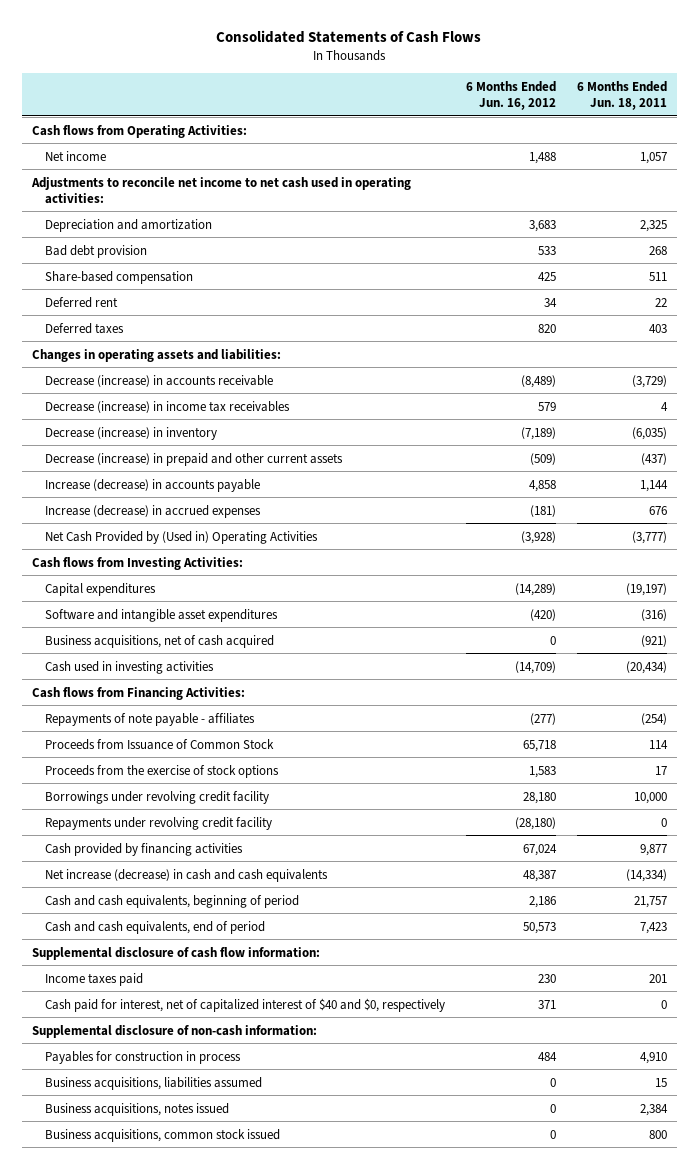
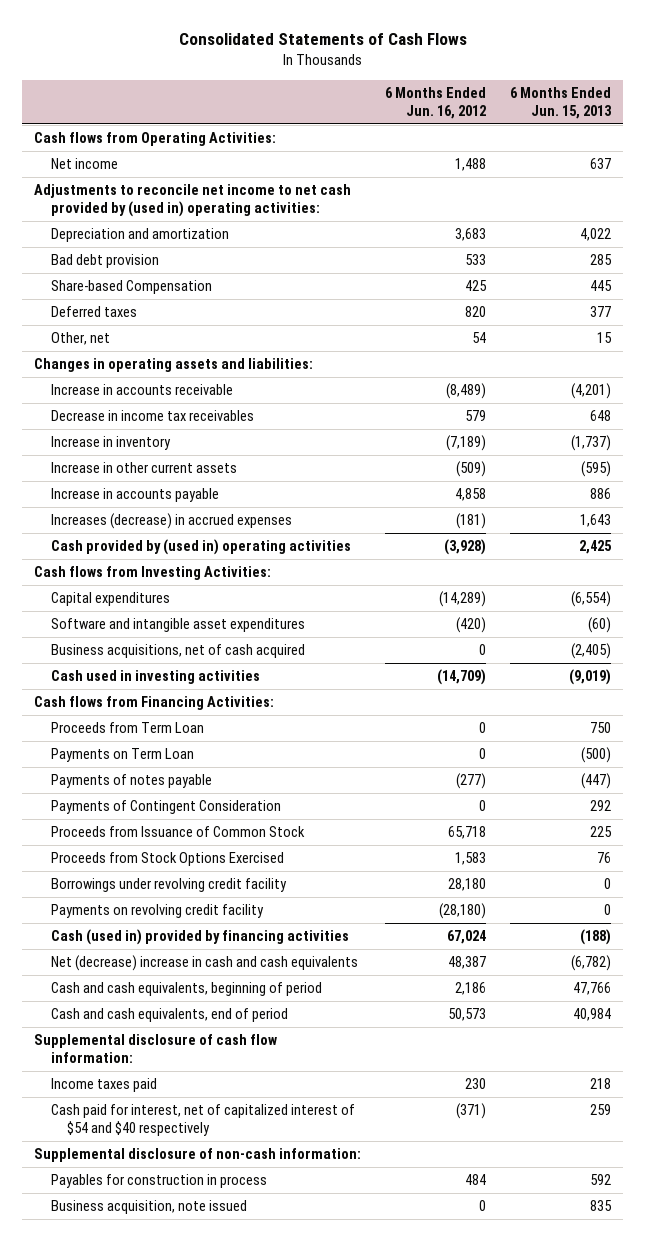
[576,80,667,110] 6 Months Ended Jun. 18, 2011 -> none
none -> [510,86,613,120] 6 Months Ended Jun. 15, 2013
[31,176,412,204] Adjustments to reconcile net income to net cash used in operating activities: -> [34,184,352,218] Adjustments to reconcile net income to net cash provided by (used in) operating activities:
[45,296,119,308] Deferred rent -> none
[45,270,194,284] Share-based compensation -> [50,280,212,295] Share-based Compensation
none -> [50,332,110,346] Other, net
[45,374,274,387] Decrease (increase) in accounts receivable -> [50,384,233,396] Increase in accounts receivable
[45,400,291,413] Decrease (increase) in income tax receivables -> [50,410,254,422] Decrease in income tax receivables
[45,426,218,440] Decrease (increase) in inventory -> [50,436,171,451] Increase in inventory
[45,452,344,466] Decrease (increase) in prepaid and other current assets -> [50,462,237,474] Increase in other current assets
[45,478,261,492] Increase (decrease) in accounts payable -> [50,488,219,503] Increase in accounts payable
[45,504,262,518] Increase (decrease) in accrued expenses -> [50,513,292,530] Increases (decrease) in accrued expenses
[45,530,319,544] Net Cash Provided by (Used in) Operating Activities -> [50,539,351,556] Cash provided by (used in) operating activities
none -> [50,722,204,734] Proceeds from Term Loan
none -> [50,748,194,763] Payments on Term Loan
[45,712,256,726] Repayments of note payable - affiliates -> [50,774,212,789] Payments of notes payable
none -> [50,800,281,815] Payments of Contingent Consideration
[45,764,280,778] Proceeds from the exercise of stock options -> [50,852,284,867] Proceeds from Stock Options Exercised
[45,816,273,830] Repayments under revolving credit facility -> [50,904,264,919] Payments on revolving credit facility
[45,842,244,856] Cash provided by financing activities -> [50,929,349,946] Cash (used in) provided by financing activities
[45,868,329,882] Net increase (decrease) in cash and cash equivalents -> [50,955,358,972] Net (decrease) increase in cash and cash equivalents
[45,997,446,1012] Cash paid for interest, net of capitalized interest of $40 and $0, respectively -> [50,1104,355,1137] Cash paid for interest, net of capitalized interest of $54 and $40 respectively
[538,999,557,1009] 371 -> [456,1103,487,1120] (371)
[45,1076,263,1090] Business acquisitions, liabilities assumed -> none
[45,1128,281,1142] Business acquisitions, common stock issued -> none
[45,1102,230,1116] Business acquisitions, notes issued -> [50,1200,247,1215] Business acquisition, note issued

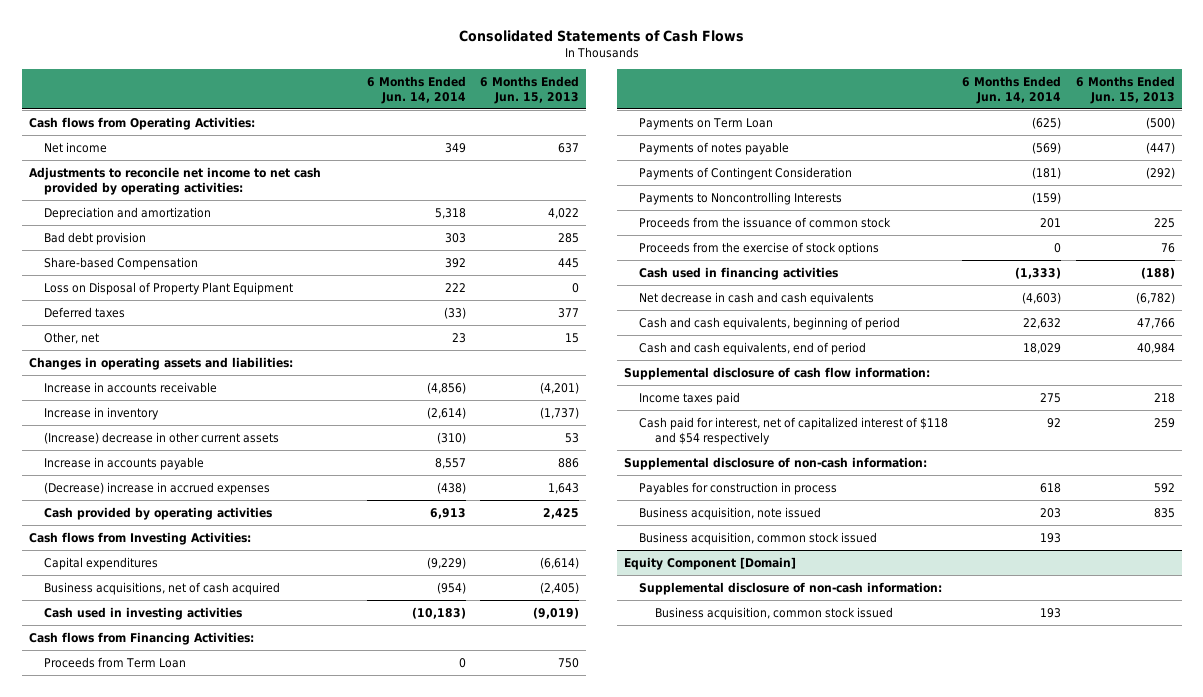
[385,86,487,120] 6 Months Ended Jun. 16, 2012 -> none
none -> [367,75,467,104] 6 Months Ended Jun. 14, 2014
[34,184,352,218] Adjustments to reconcile net income to net cash provided by (used in) operating activities: -> [28,166,321,195] Adjustments to reconcile net income to net cash provided by operating activities:
none -> [44,281,294,295] Loss on Disposal of Property Plant Equipment
[50,410,254,422] Decrease in income tax receivables -> none
[50,462,237,474] Increase in other current assets -> [44,431,280,444] (Increase) decrease in other current assets
[581,461,612,478] (595) -> [565,432,580,443] 53
[50,513,292,530] Increases (decrease) in accrued expenses -> [44,481,271,495] (Decrease) increase in accrued expenses
[50,539,351,556] Cash provided by (used in) operating activities -> [44,506,273,520] Cash provided by operating activities
[50,618,305,633] Software and intangible asset expenditures -> none
[571,591,612,608] (6,554) -> [540,556,580,569] (6,614)
[50,878,287,893] Borrowings under revolving credit facility -> none
[50,904,264,919] Payments on revolving credit facility -> none
[590,800,612,812] 292 -> [1145,166,1175,179] (292)
none -> [639,191,843,205] Payments to Noncontrolling Interests
[50,826,305,838] Proceeds from Issuance of Common Stock -> [639,216,892,228] Proceeds from the issuance of common stock
[50,852,284,867] Proceeds from Stock Options Exercised -> [639,241,880,255] Proceeds from the exercise of stock options
[50,929,349,946] Cash (used in) provided by financing activities -> [639,266,839,280] Cash used in financing activities
[50,955,358,972] Net (decrease) increase in cash and cash equivalents -> [639,291,875,305] Net decrease in cash and cash equivalents
[50,1104,355,1137] Cash paid for interest, net of capitalized interest of $54 and $40 respectively -> [639,416,949,445] Cash paid for interest, net of capitalized interest of $118 and $54 respectively
none -> [639,531,878,545] Business acquisition, common stock issued
none -> [623,556,796,570] Equity Component [Domain]
none -> [639,581,943,595] Supplemental disclosure of non-cash information:
none -> [655,606,894,620] Business acquisition, common stock issued

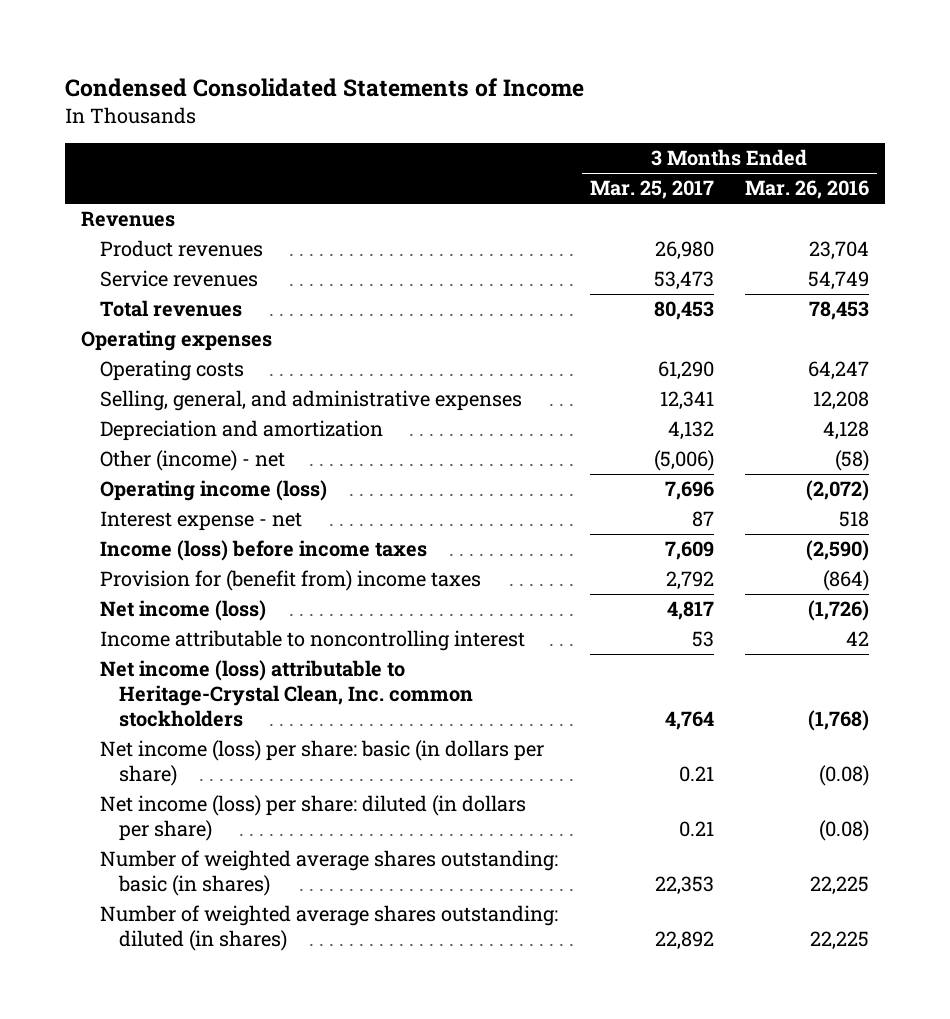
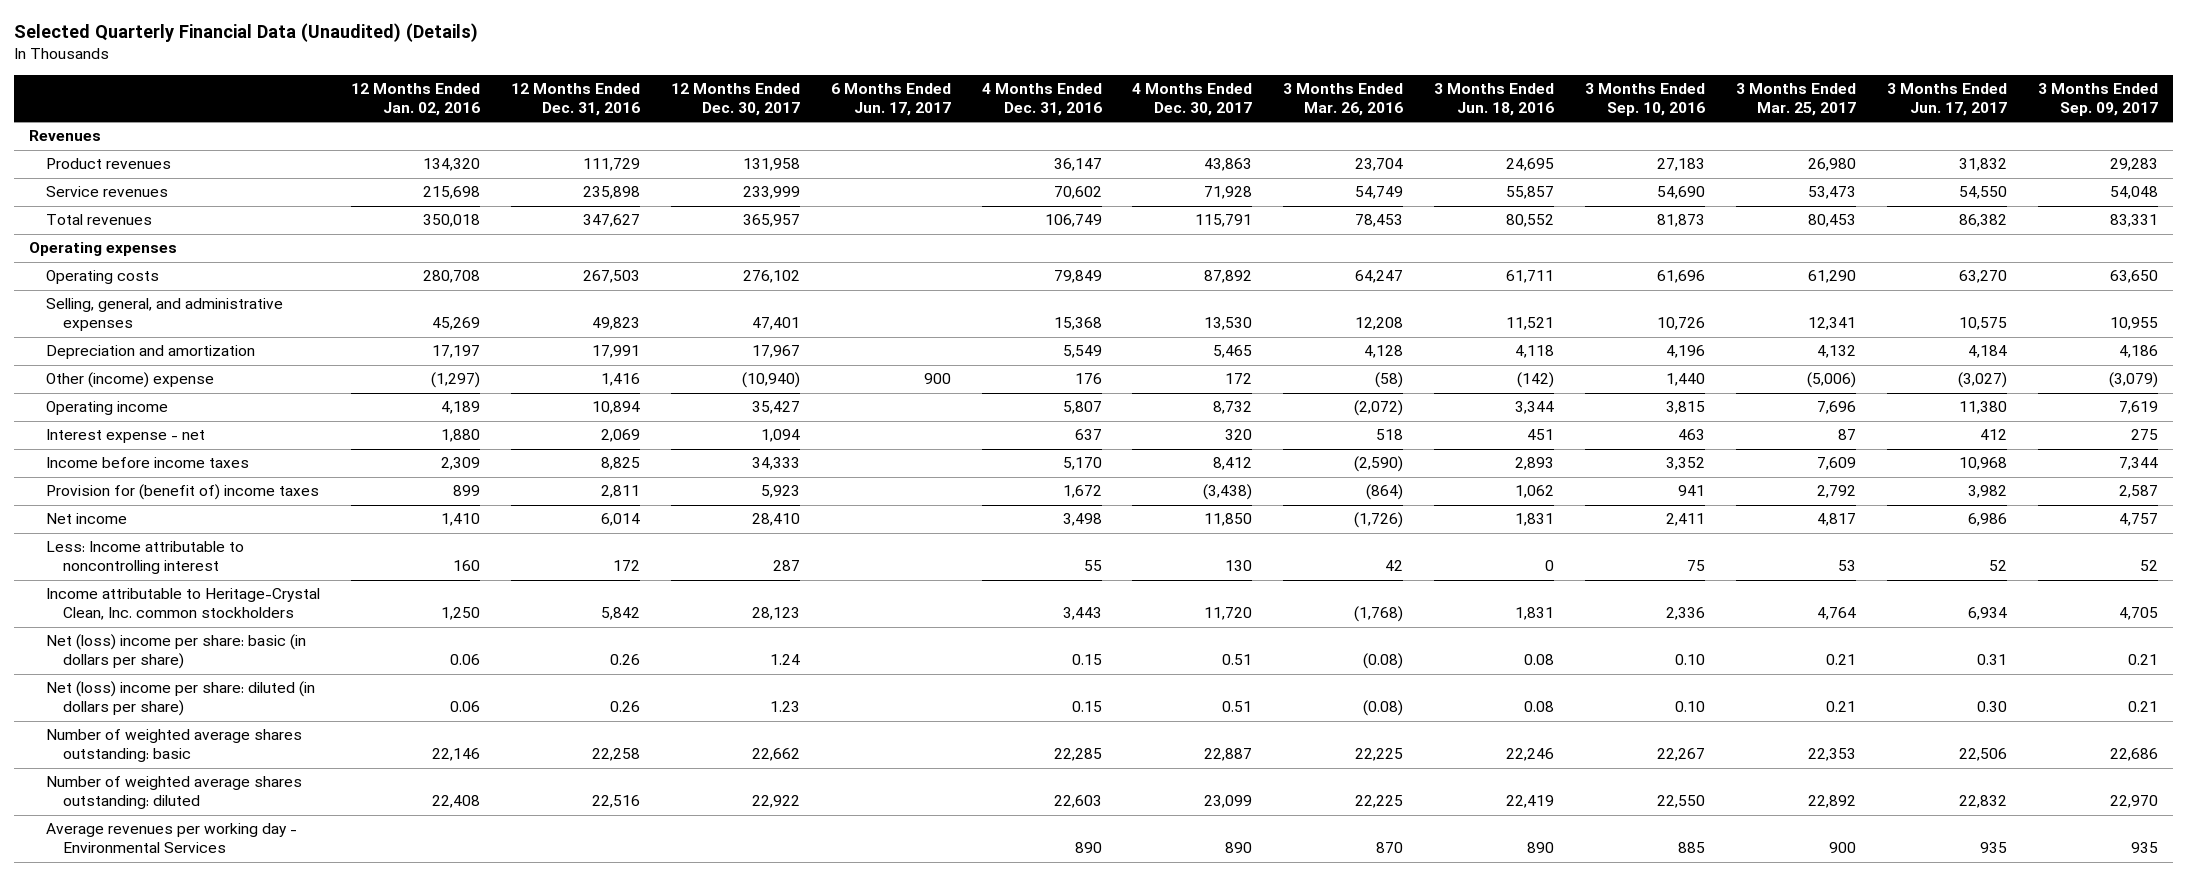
[65,78,585,98] Condensed Consolidated Statements of Income -> [14,23,479,43] Selected Quarterly Financial Data (Unaudited) (Details)
none -> [351,82,481,116] 12 Months Ended Jan. 02, 2016
none -> [510,82,640,116] 12 Months Ended Dec. 31, 2016
none -> [670,82,800,116] 12 Months Ended Dec. 30, 2017
none -> [830,82,951,116] 6 Months Ended Jun. 17, 2017
none -> [981,82,1102,116] 4 Months Ended Dec. 31, 2016
none -> [1132,82,1253,116] 4 Months Ended Dec. 30, 2017
none -> [1434,82,1555,116] 3 Months Ended Jun. 18, 2016
none -> [1585,82,1706,116] 3 Months Ended Sep. 10, 2016
none -> [1886,82,2007,116] 3 Months Ended Jun. 17, 2017
none -> [2037,82,2158,116] 3 Months Ended Sep. 09, 2017
[99,450,285,472] Other (income) - net -> [46,372,215,389] Other (income) expense
[99,480,327,502] Operating income (loss) -> [46,401,169,416] Operating income
[99,540,427,562] Income (loss) before income taxes -> [46,457,250,469] Income before income taxes
[99,570,481,592] Provision for (benefit from) income taxes -> [46,484,320,501] Provision for (benefit of) income taxes
[99,600,266,622] Net income (loss) -> [46,513,128,525] Net income
[99,630,525,652] Income attributable to noncontrolling interest -> [46,541,245,575] Less: Income attributable to noncontrolling interest
[99,660,473,728] Net income (loss) attributable to Heritage-Crystal Clean, Inc. common stockholders -> [46,588,321,621] Income attributable to Heritage-Crystal Clean, Inc. common stockholders
[99,740,544,787] Net income (loss) per share: basic (in dollars per share) -> [46,634,307,670] Net (loss) income per share: basic (in dollars per share)
[99,795,526,842] Net income (loss) per share: diluted (in dollars per share) -> [46,681,316,717] Net (loss) income per share: diluted (in dollars per share)
[99,850,558,897] Number of weighted average shares outstanding: basic (in shares) -> [46,729,303,763] Number of weighted average shares outstanding: basic
[99,905,558,952] Number of weighted average shares outstanding: diluted (in shares) -> [46,776,303,810] Number of weighted average shares outstanding: diluted
none -> [46,823,298,854] Average revenues per working day - Environmental Services

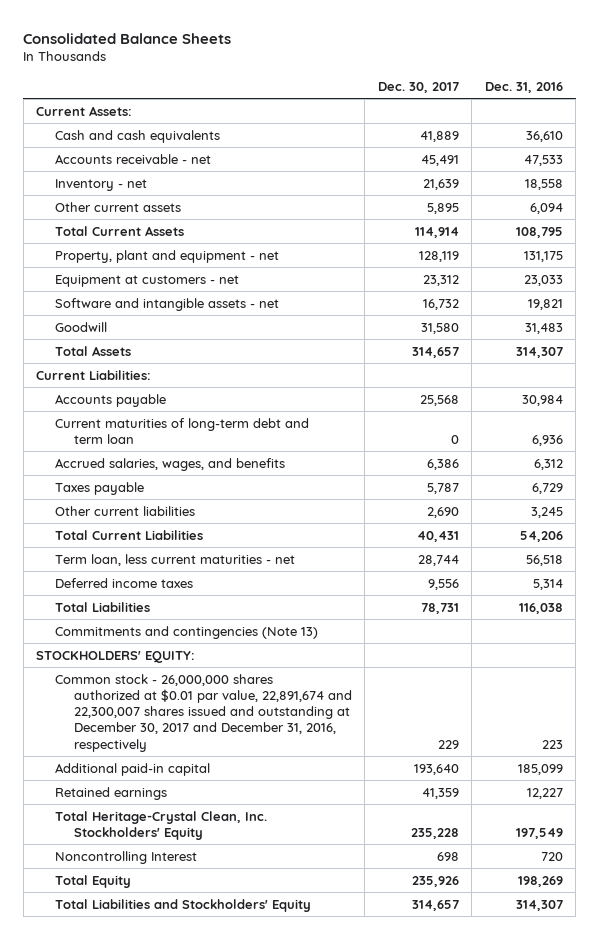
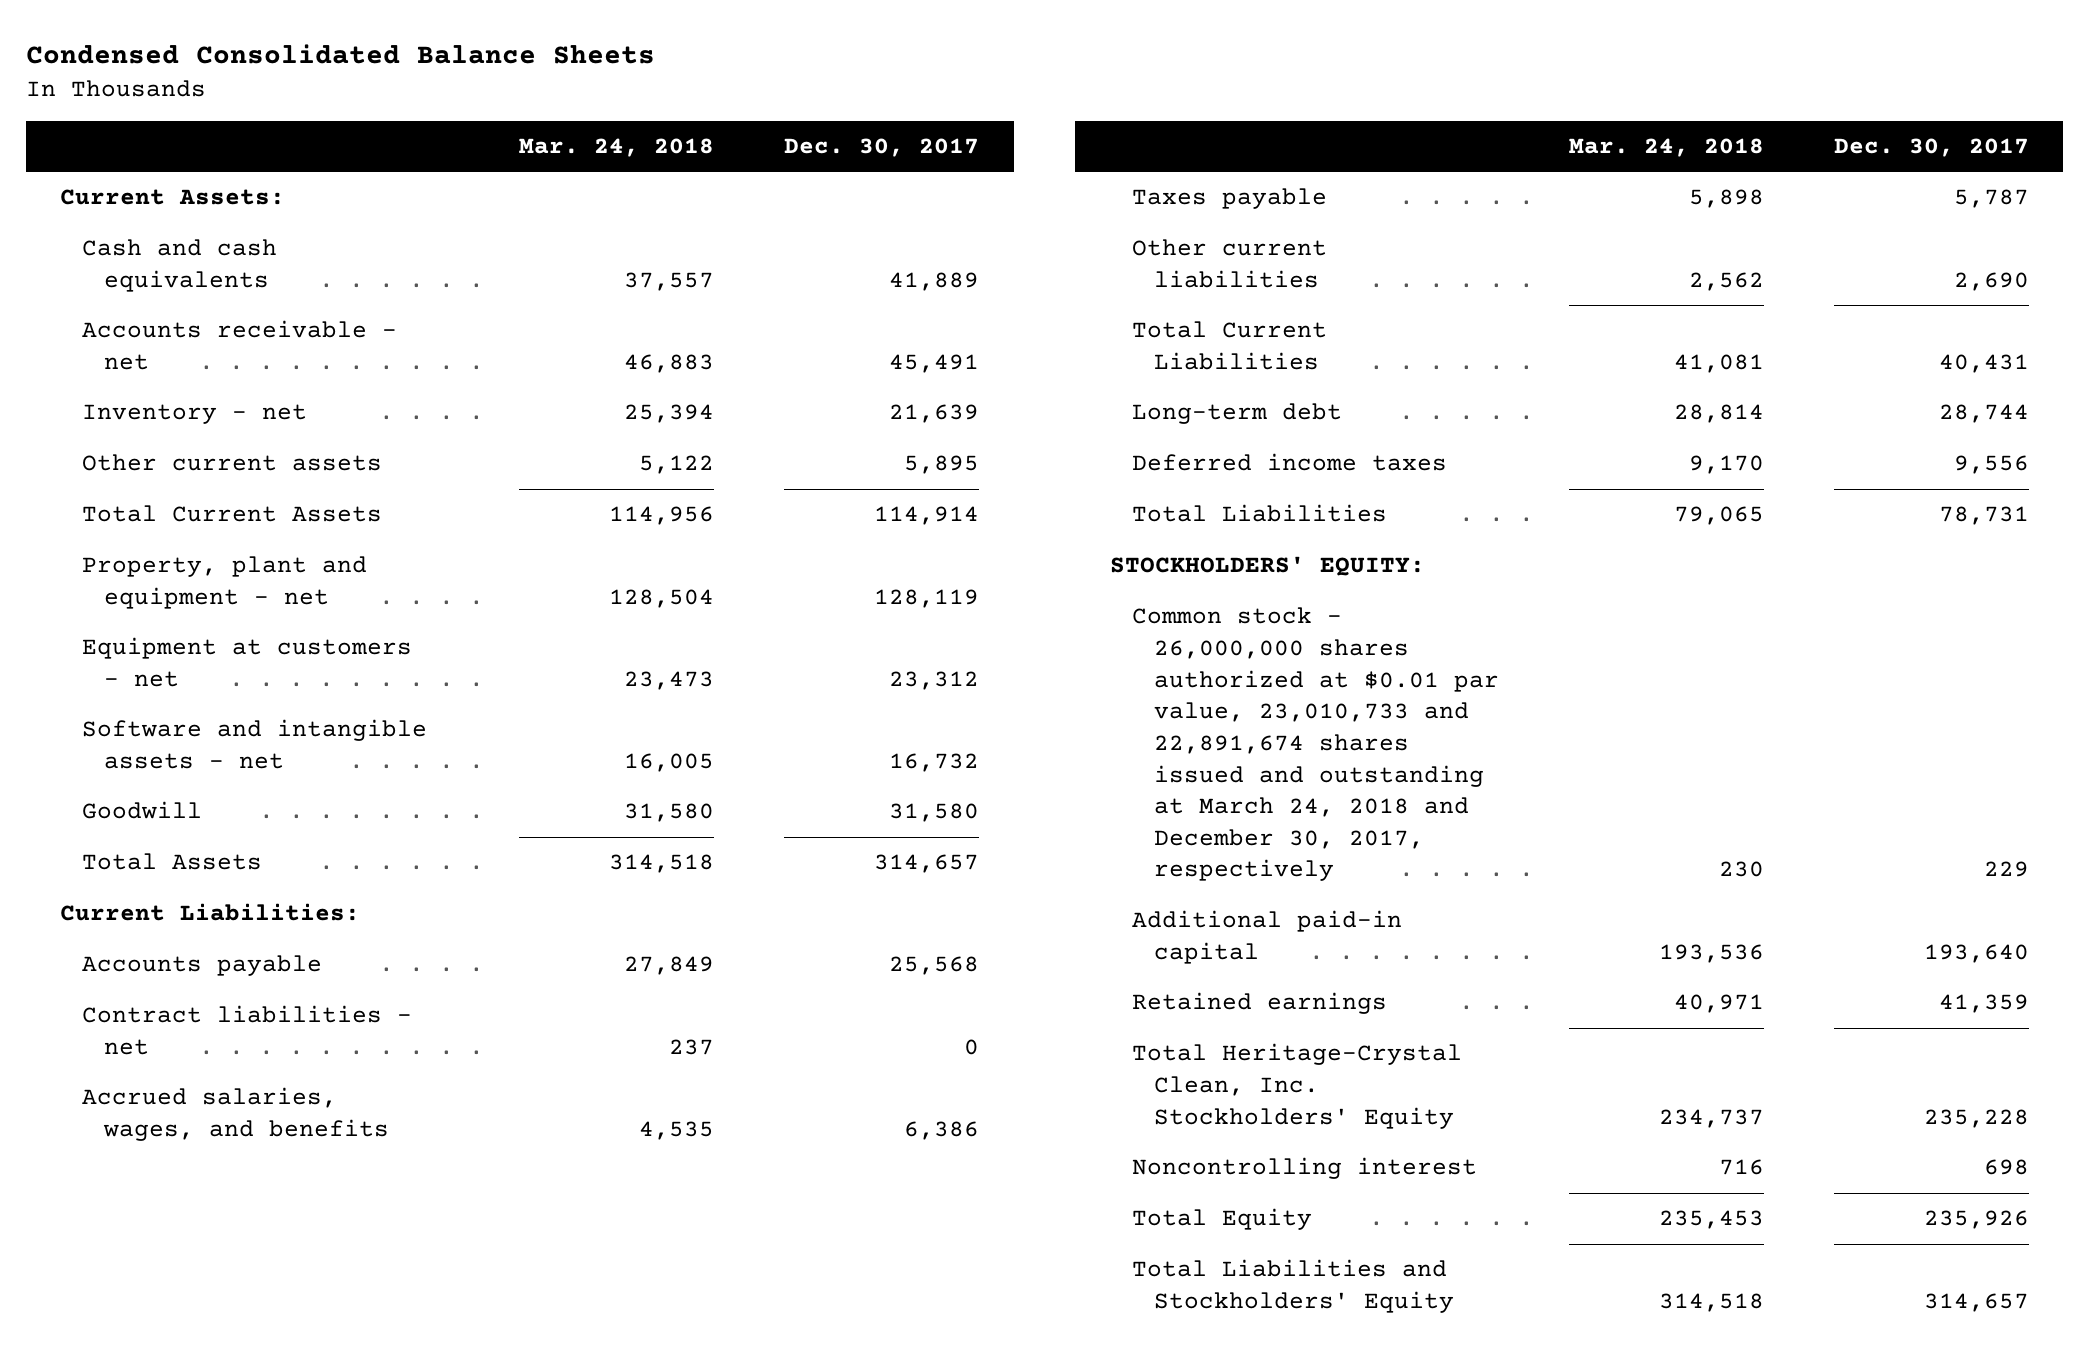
[23,32,232,44] Consolidated Balance Sheets -> [25,44,655,65] Condensed Consolidated Balance Sheets
[484,81,563,93] Dec. 31, 2016 -> none
none -> [519,138,715,158] Mar. 24, 2018
[55,417,310,444] Current maturities of long-term debt and term loan -> none
none -> [82,1005,413,1056] Contract liabilities - net
[55,553,296,566] Term loan, less current maturities - net -> [1131,403,1342,425] Long-term debt
[55,625,319,639] Commitments and contingencies (Note 13) -> none
[55,673,352,752] Common stock - 26,000,000 shares authorized at $0.01 par value, 22,891,674 and 22,300,007 shares issued and outstanding at December 30, 2017 and December 31, 2016, respectively -> [1131,607,1499,882] Common stock - 26,000,000 shares authorized at $0.01 par value, 23,010,733 and 22,891,674 shares issued and outstanding at March 24, 2018 and December 30, 2017, respectively
[55,850,198,864] Noncontrolling Interest -> [1131,1157,1477,1180] Noncontrolling interest

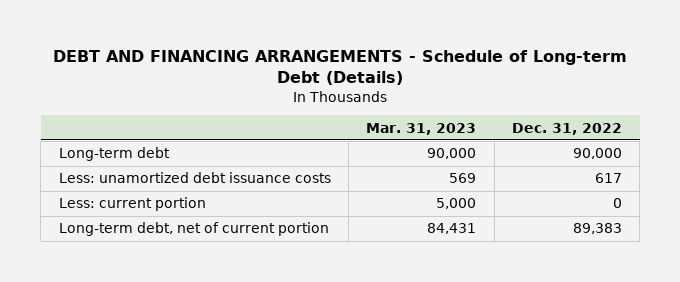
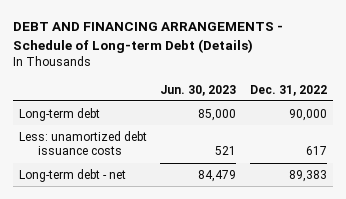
[366,122,477,135] Mar. 31, 2023 -> none
none -> [160,84,237,96] Jun. 30, 2023
[58,197,206,212] Less: current portion -> none
[58,222,329,237] Long-term debt, net of current portion -> [19,168,127,182] Long-term debt - net

